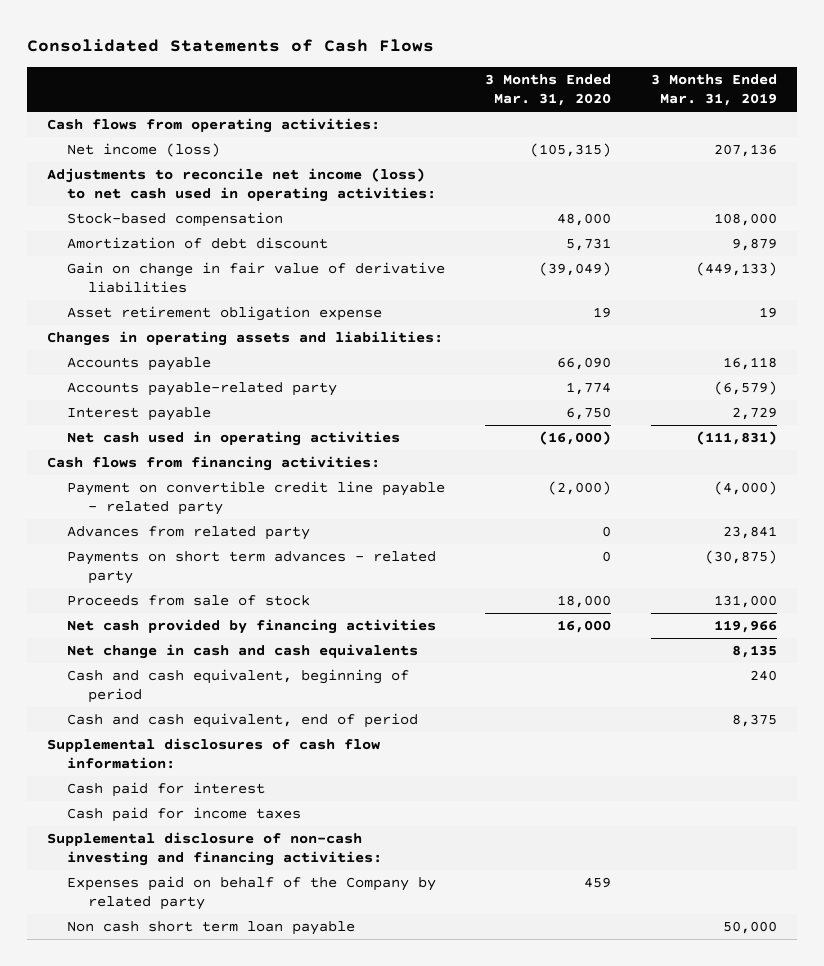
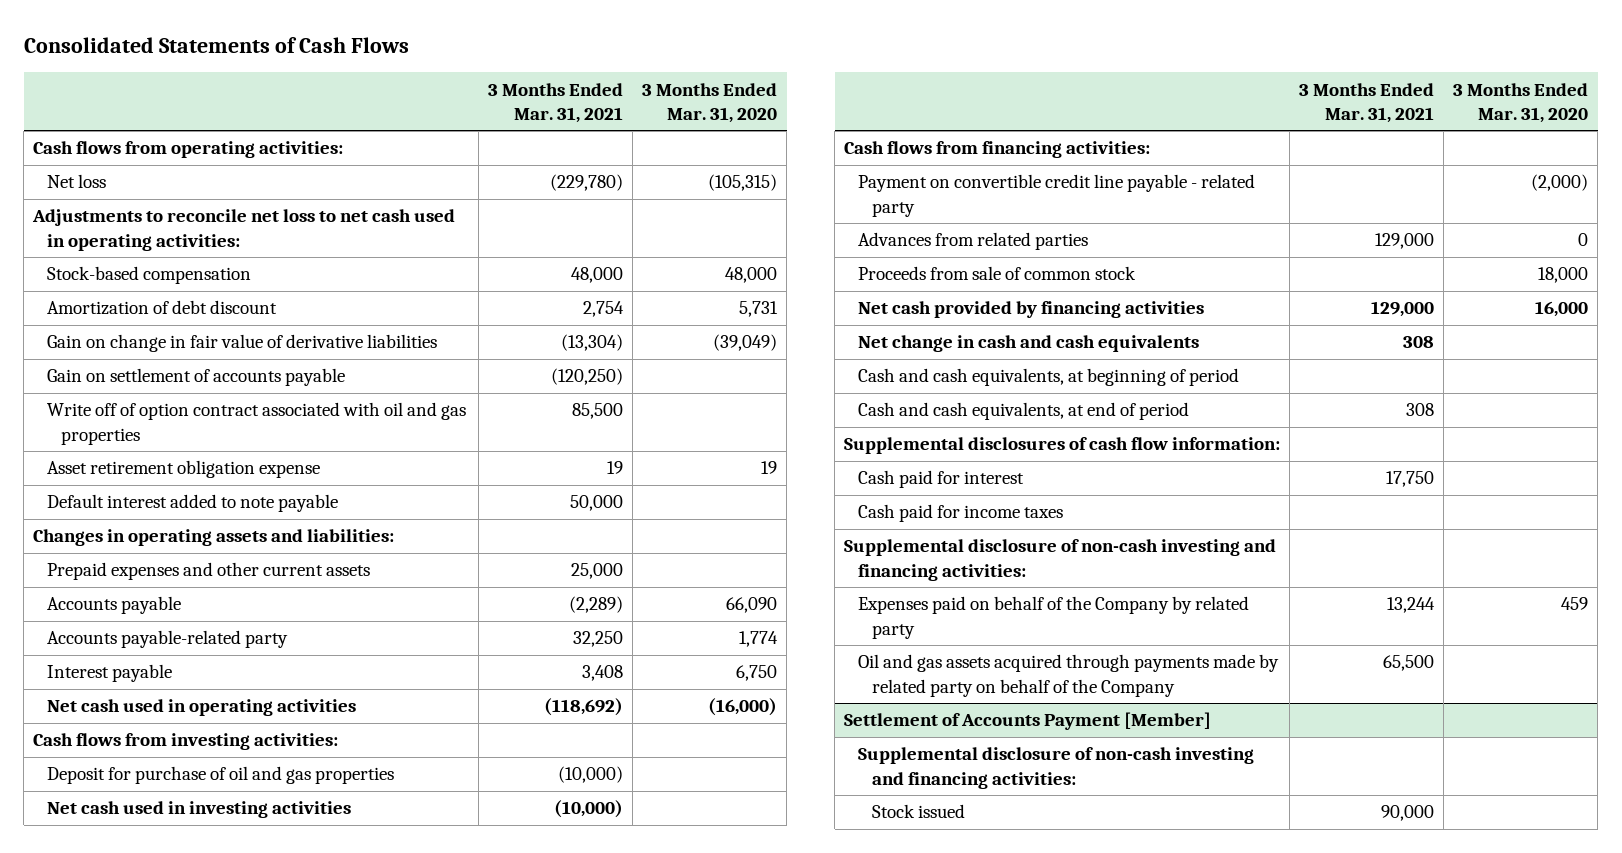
[650,73,777,107] 3 Months Ended Mar. 31, 2019 -> none
none -> [488,82,624,123] 3 Months Ended Mar. 31, 2021
[67,143,221,158] Net income (loss) -> [46,174,106,189] Net loss
[46,168,437,203] Adjustments to reconcile net income (loss) to net cash used in operating activities: -> [32,209,456,251] Adjustments to reconcile net loss to net cash used in operating activities:
none -> [46,368,345,387] Gain on settlement of accounts payable
none -> [46,402,466,445] Write off of option contract associated with oil and gas properties
none -> [46,494,338,513] Default interest added to note payable
none -> [46,562,370,581] Prepaid expenses and other current assets
none -> [33,733,339,751] Cash flows from investing activities:
none -> [46,766,394,785] Deposit for purchase of oil and gas properties
none -> [46,801,351,819] Net cash used in investing activities
[67,551,437,585] Payments on short term advances - related party -> none
[67,526,311,541] Advances from related party -> [857,232,1088,251] Advances from related parties
[67,595,311,607] Proceeds from sale of stock -> [857,266,1136,281] Proceeds from sale of common stock
[67,669,410,704] Cash and cash equivalent, beginning of period -> [857,368,1239,387] Cash and cash equivalents, at beginning of period
[67,713,419,729] Cash and cash equivalent, end of period -> [857,402,1189,421] Cash and cash equivalents, at end of period
[67,921,356,936] Non cash short term loan payable -> none
none -> [857,654,1279,697] Oil and gas assets acquired through payments made by related party on behalf of the Company
none -> [844,712,1212,731] Settlement of Accounts Payment [Member]
none -> [857,747,1254,789] Supplemental disclosure of non-cash investing and financing activities:
none -> [871,804,965,819] Stock issued

